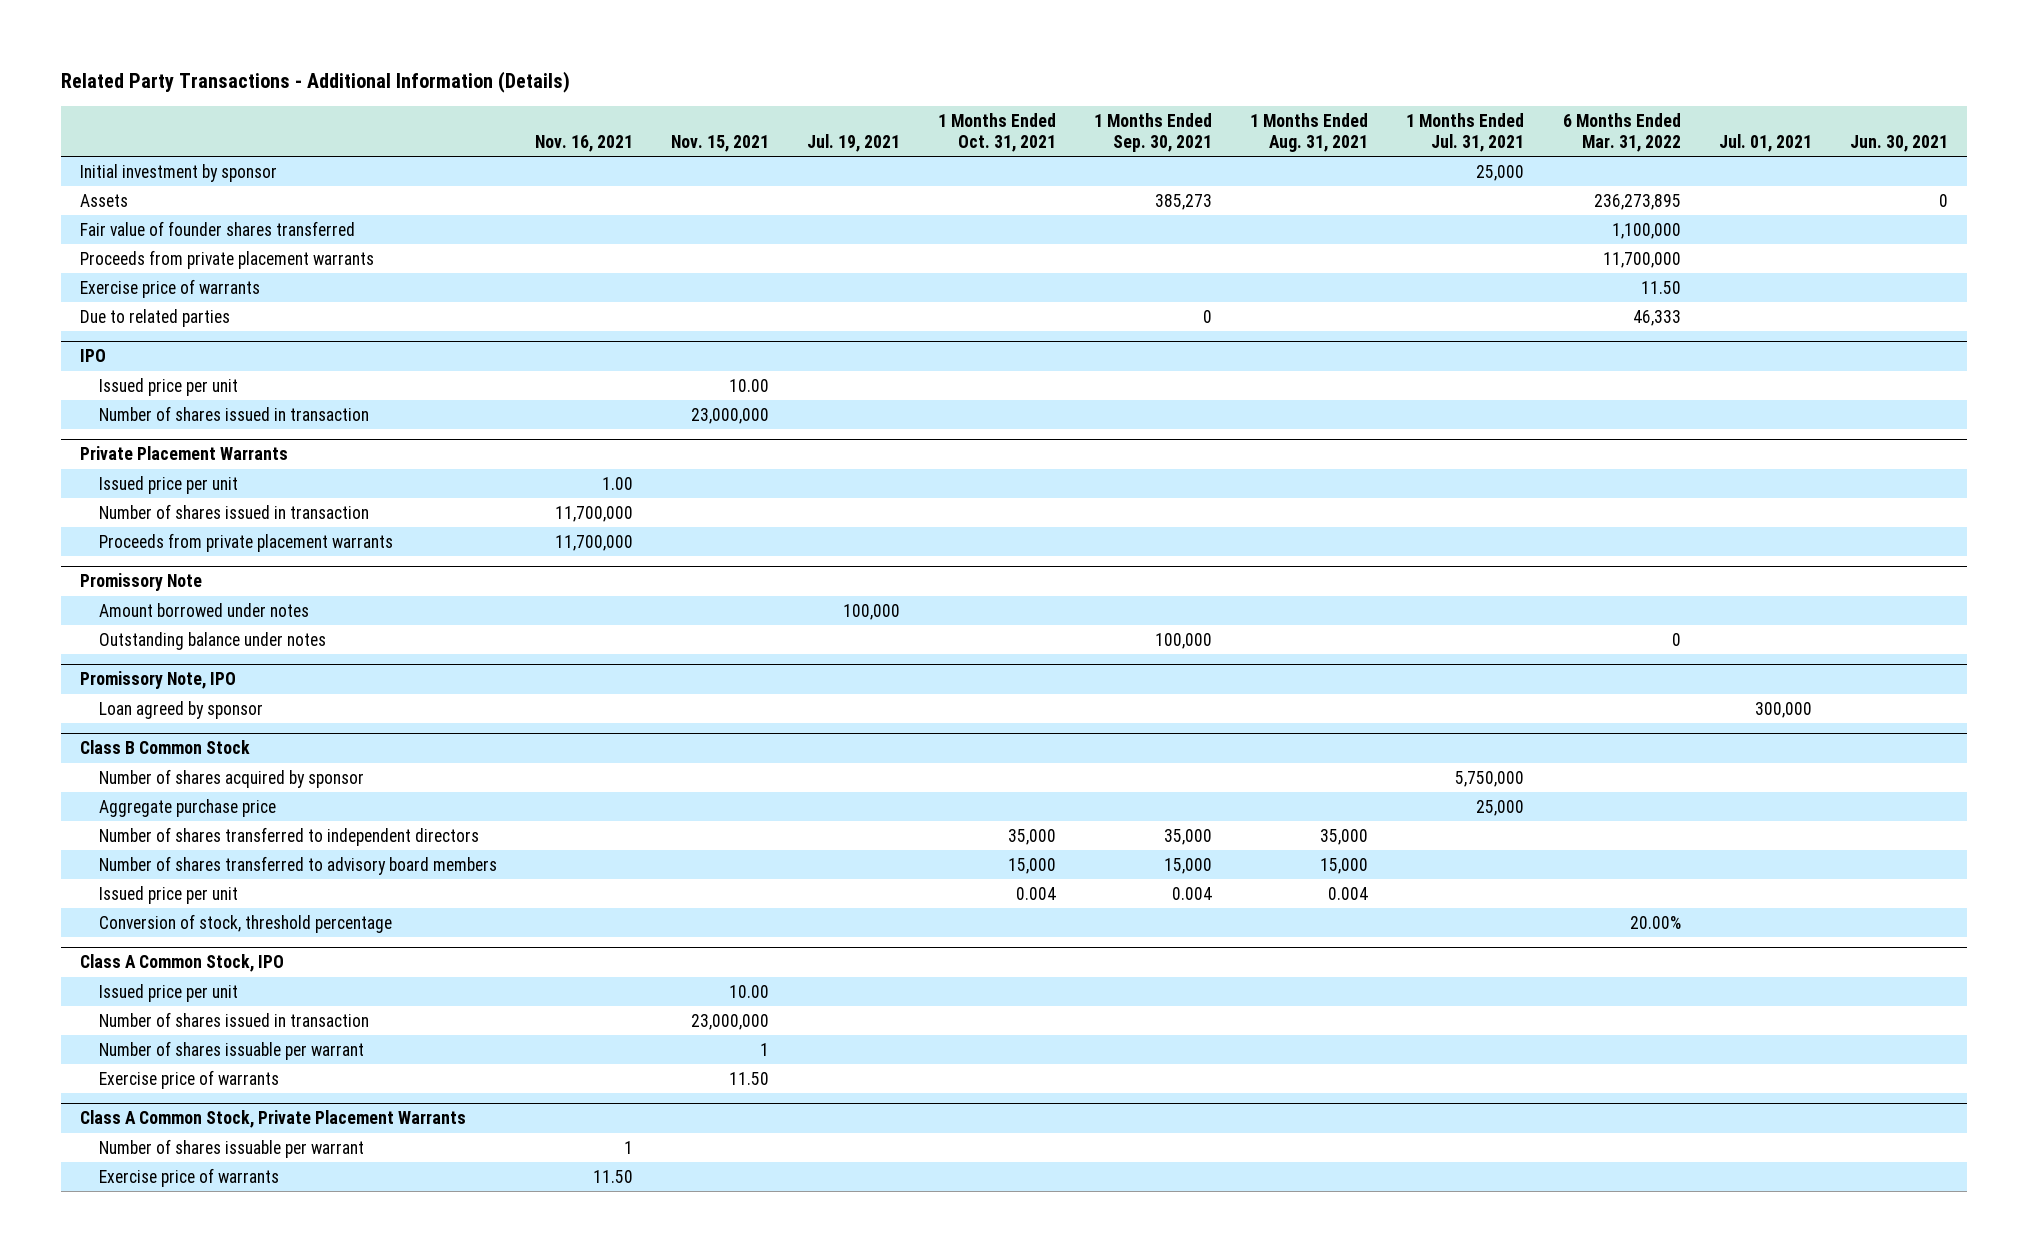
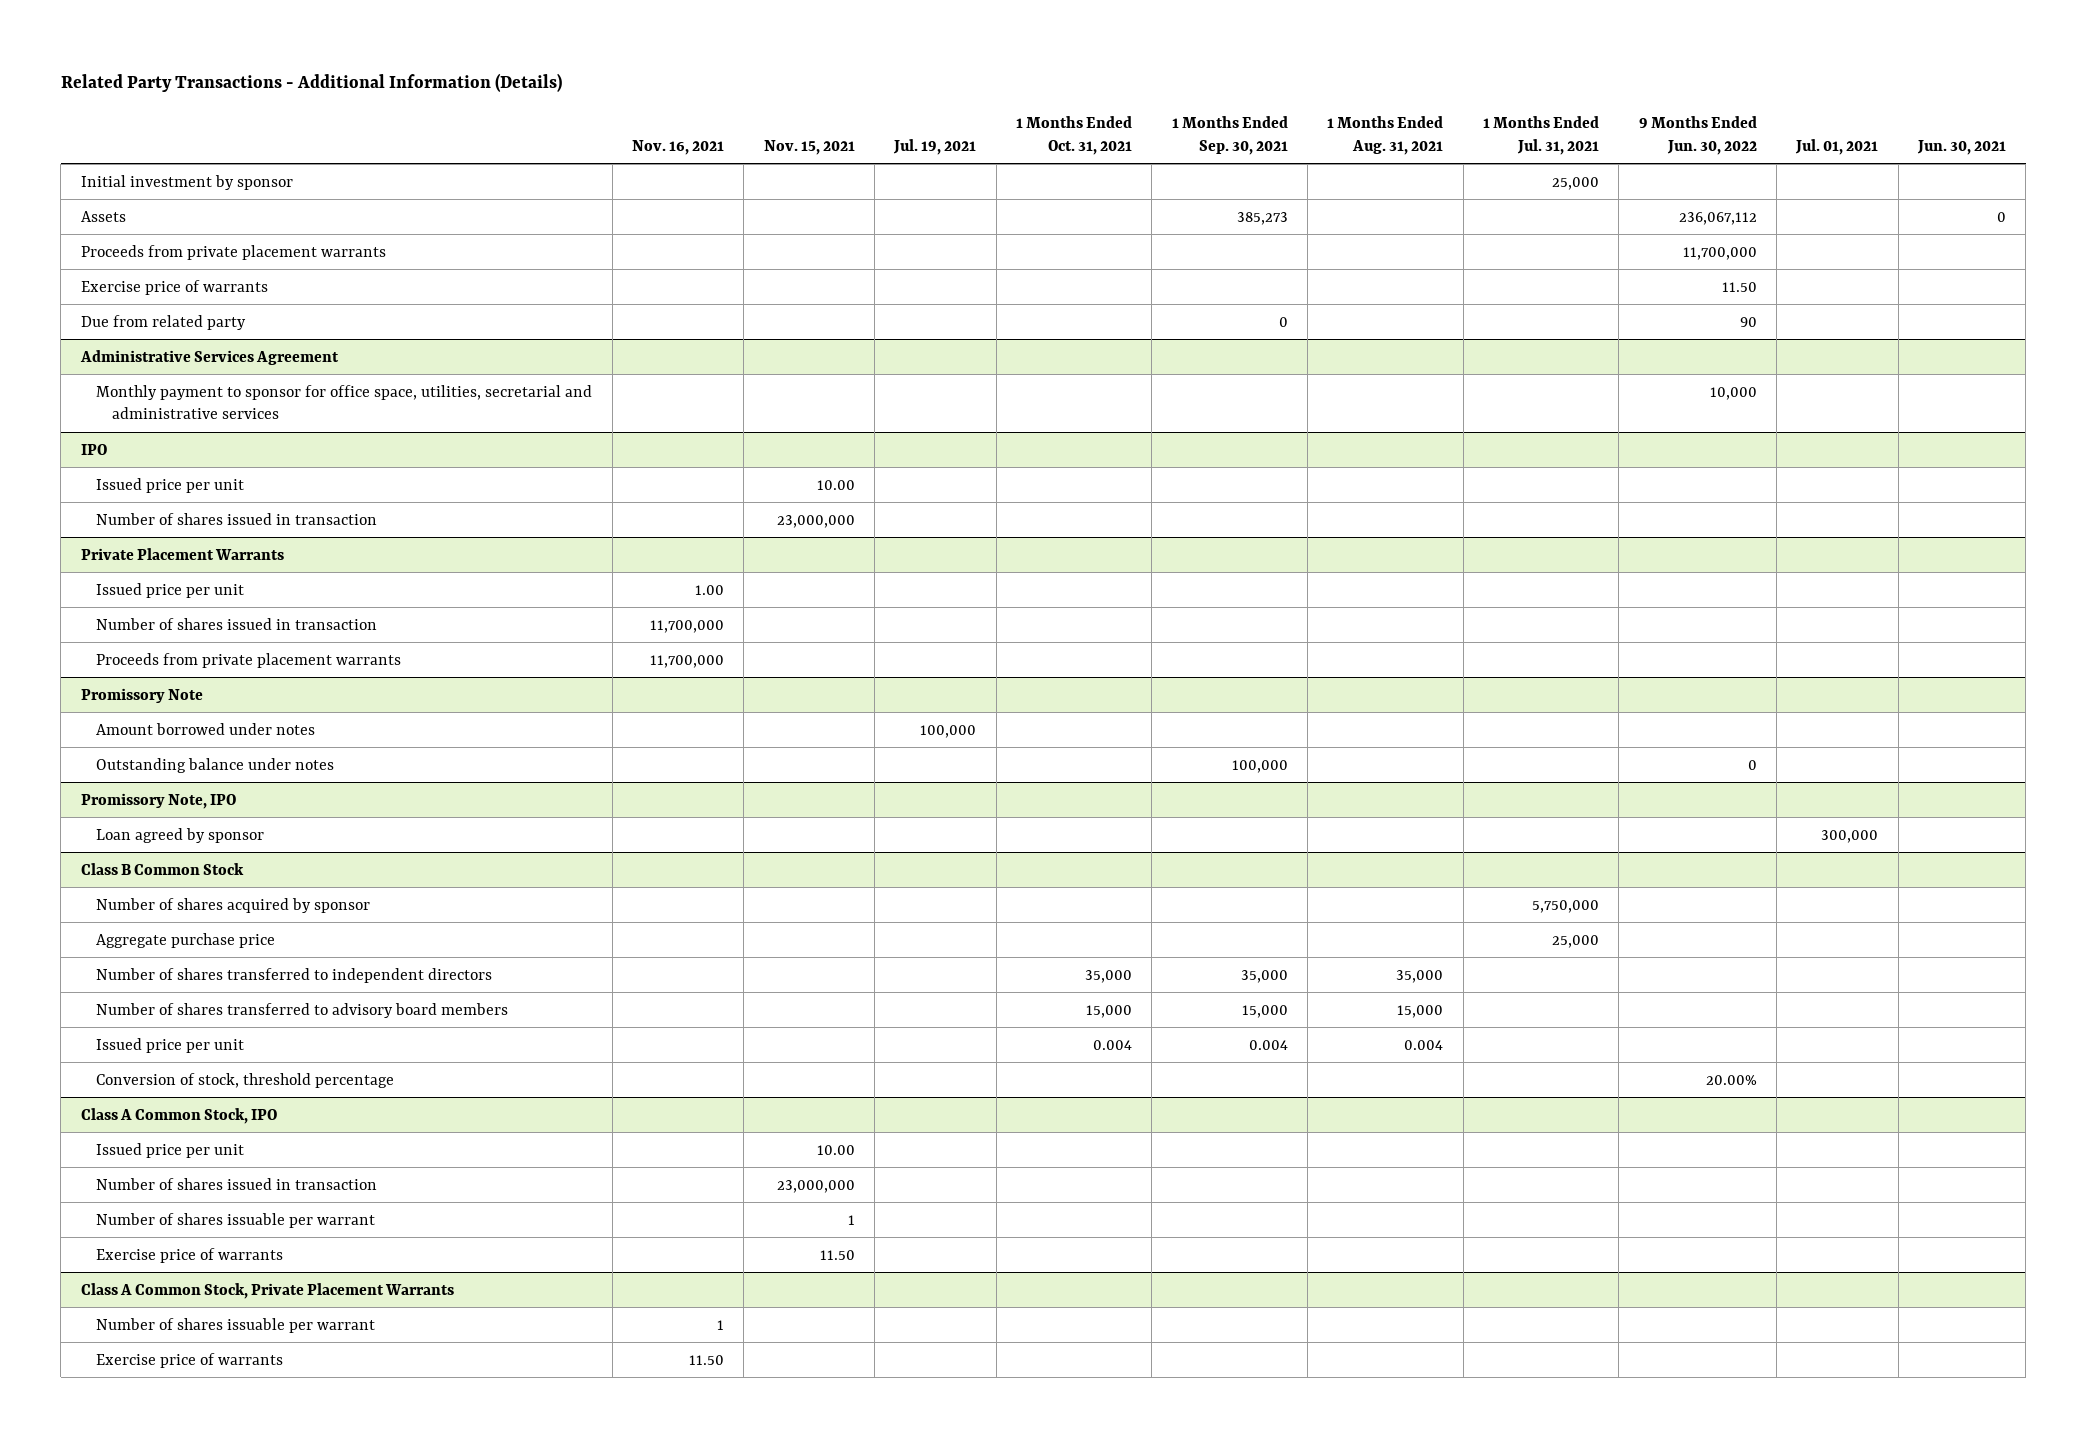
[1562,112,1681,152] 6 Months Ended Mar. 31, 2022 -> none
none -> [1638,116,1757,155] 9 Months Ended Jun. 30, 2022
[79,220,355,236] Fair value of founder shares transferred -> none
[79,308,230,327] Due to related parties -> none
none -> [80,314,246,330] Due from related party
none -> [79,349,339,365] Administrative Services Agreement
none -> [96,384,593,420] Monthly payment to sponsor for office space, utilities, secretarial and administrative services

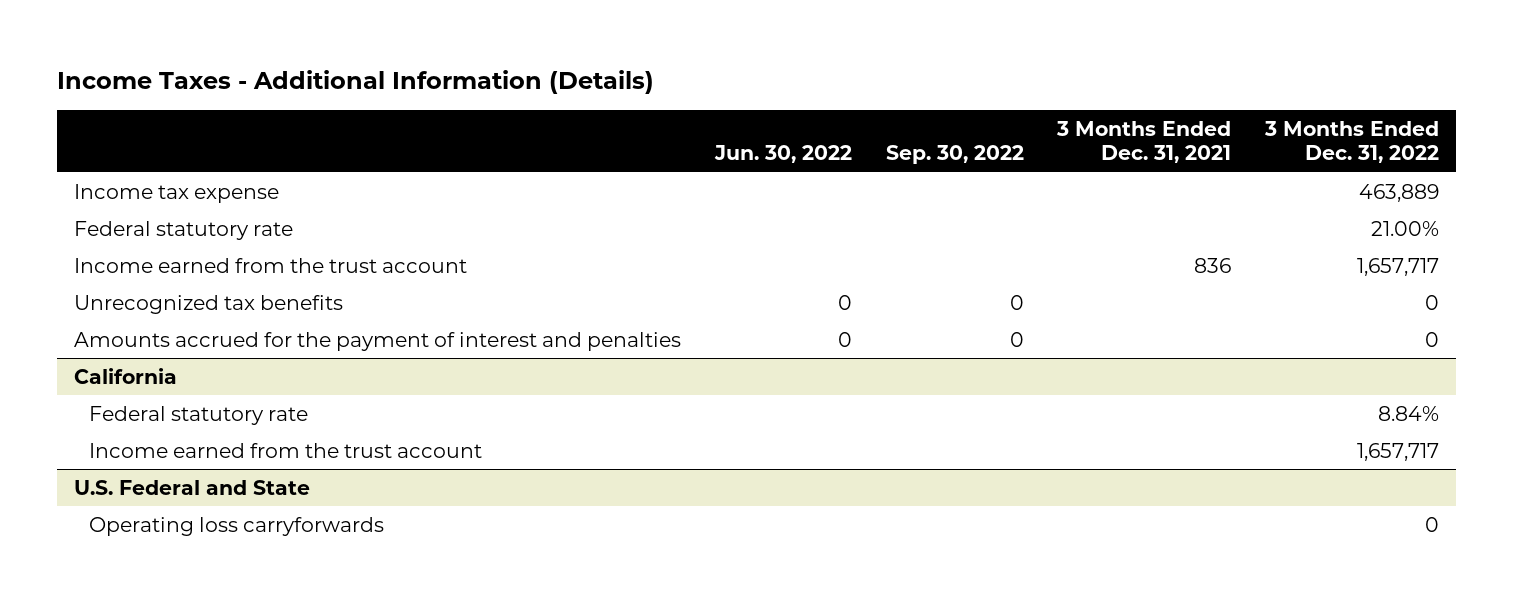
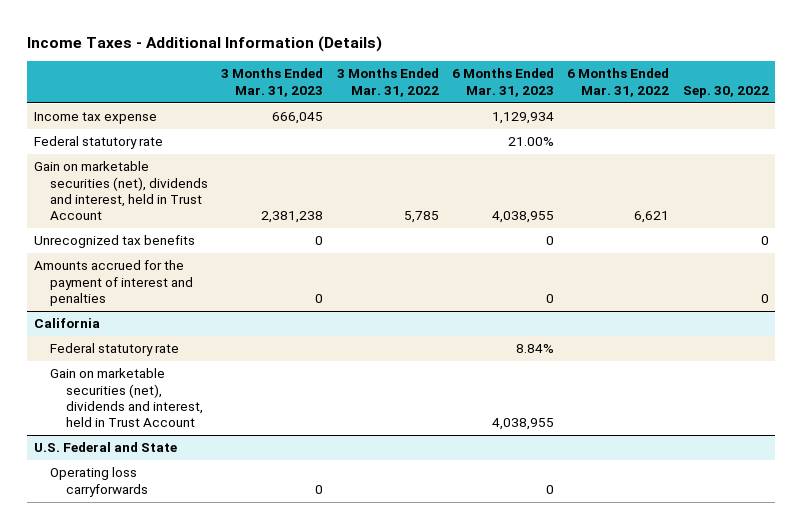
[713,145,852,164] Jun. 30, 2022 -> none
[1056,120,1232,164] 3 Months Ended Dec. 31, 2021 -> none
[1263,120,1439,164] 3 Months Ended Dec. 31, 2022 -> none
none -> [221,68,324,97] 3 Months Ended Mar. 31, 2023
none -> [336,68,439,97] 3 Months Ended Mar. 31, 2022
none -> [451,68,554,97] 6 Months Ended Mar. 31, 2023
none -> [567,68,670,97] 6 Months Ended Mar. 31, 2022
[74,257,468,273] Income earned from the trust account -> [33,161,209,220] Gain on marketable securities (net), dividends and interest, held in Trust Account
[89,442,483,458] Income earned from the trust account -> [50,368,204,427] Gain on marketable securities (net), dividends and interest, held in Trust Account

